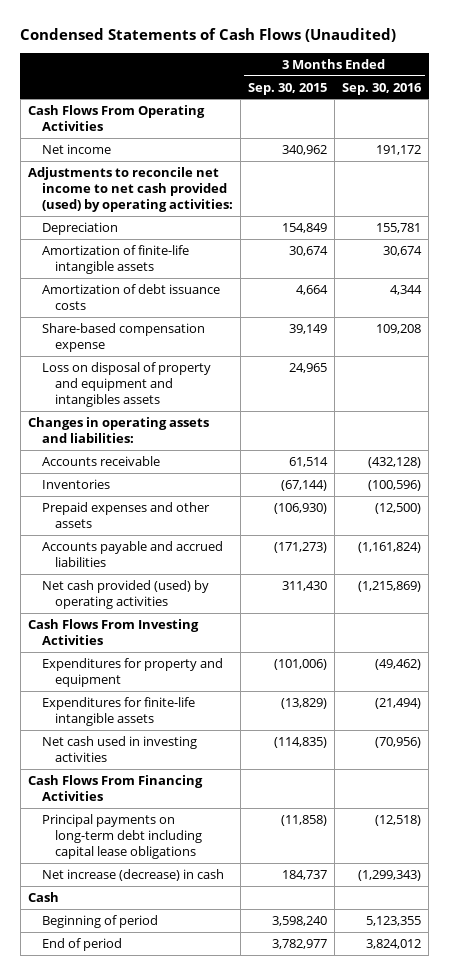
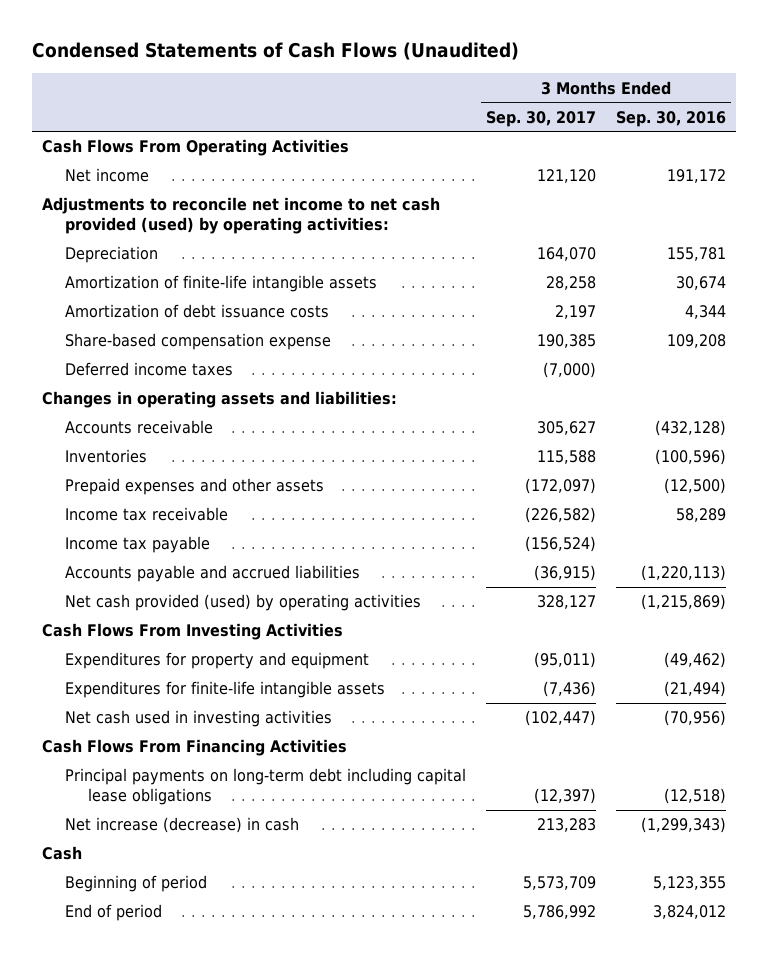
[247,82,327,95] Sep. 30, 2015 -> none
none -> [486,110,597,127] Sep. 30, 2017
[41,361,211,408] Loss on disposal of property and equipment and intangibles assets -> none
none -> [65,362,234,377] Deferred income taxes
none -> [65,507,229,522] Income tax receivable
none -> [65,536,211,554] Income tax payable
[357,541,421,553] (1,161,824) -> [640,565,726,582] (1,220,113)

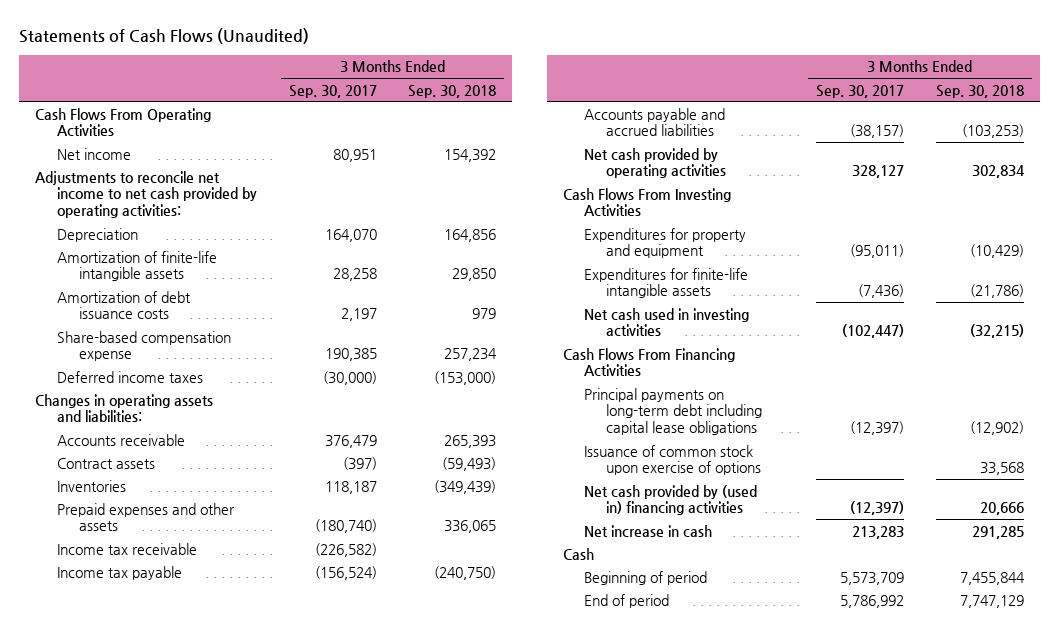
[32,42,520,61] Condensed Statements of Cash Flows (Unaudited) -> [19,27,310,44] Statements of Cash Flows (Unaudited)
[615,110,726,127] Sep. 30, 2016 -> none
none -> [408,84,497,98] Sep. 30, 2018
[537,169,597,184] 121,120 -> [332,148,377,162] 80,951
[42,197,441,235] Adjustments to reconcile net income to net cash provided (used) by operating activities: -> [35,170,258,219] Adjustments to reconcile net income to net cash provided by operating activities:
[543,362,597,379] (7,000) -> [322,370,377,385] (30,000)
[537,421,597,436] 305,627 -> [324,434,377,448] 376,479
none -> [57,457,156,469] Contract assets
[537,450,597,465] 115,588 -> [324,480,377,494] 118,187
[525,478,597,495] (172,097) -> [314,519,377,534] (180,740)
[534,565,597,582] (36,915) -> [850,124,905,139] (38,157)
[65,594,422,612] Net cash provided (used) by operating activities -> [584,147,727,179] Net cash provided by operating activities
none -> [584,444,762,476] Issuance of common stock upon exercise of options
none -> [584,484,758,516] Net cash provided by (used in) financing activities
[65,817,300,834] Net increase (decrease) in cash -> [584,524,713,537] Net increase in cash

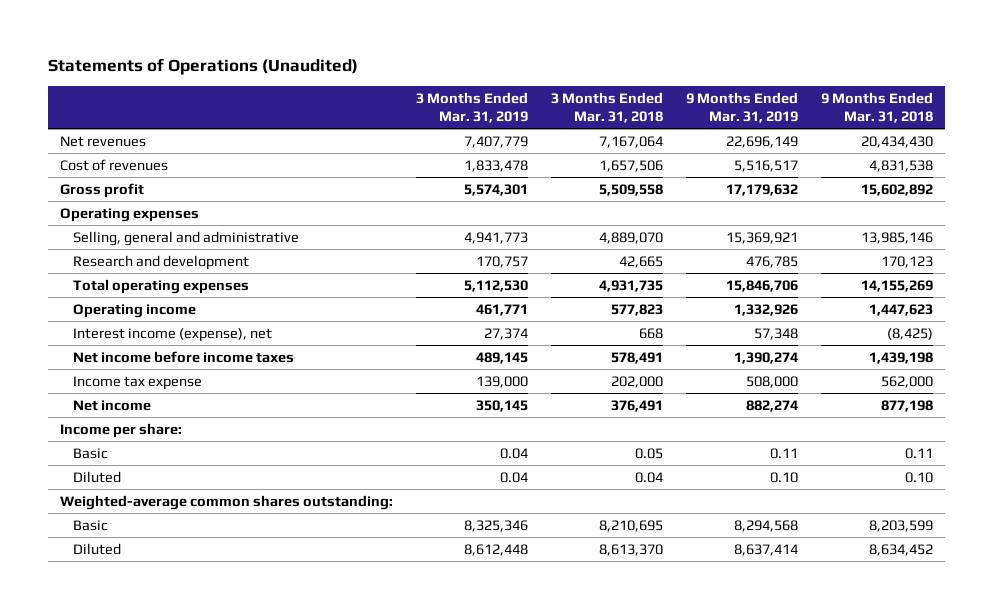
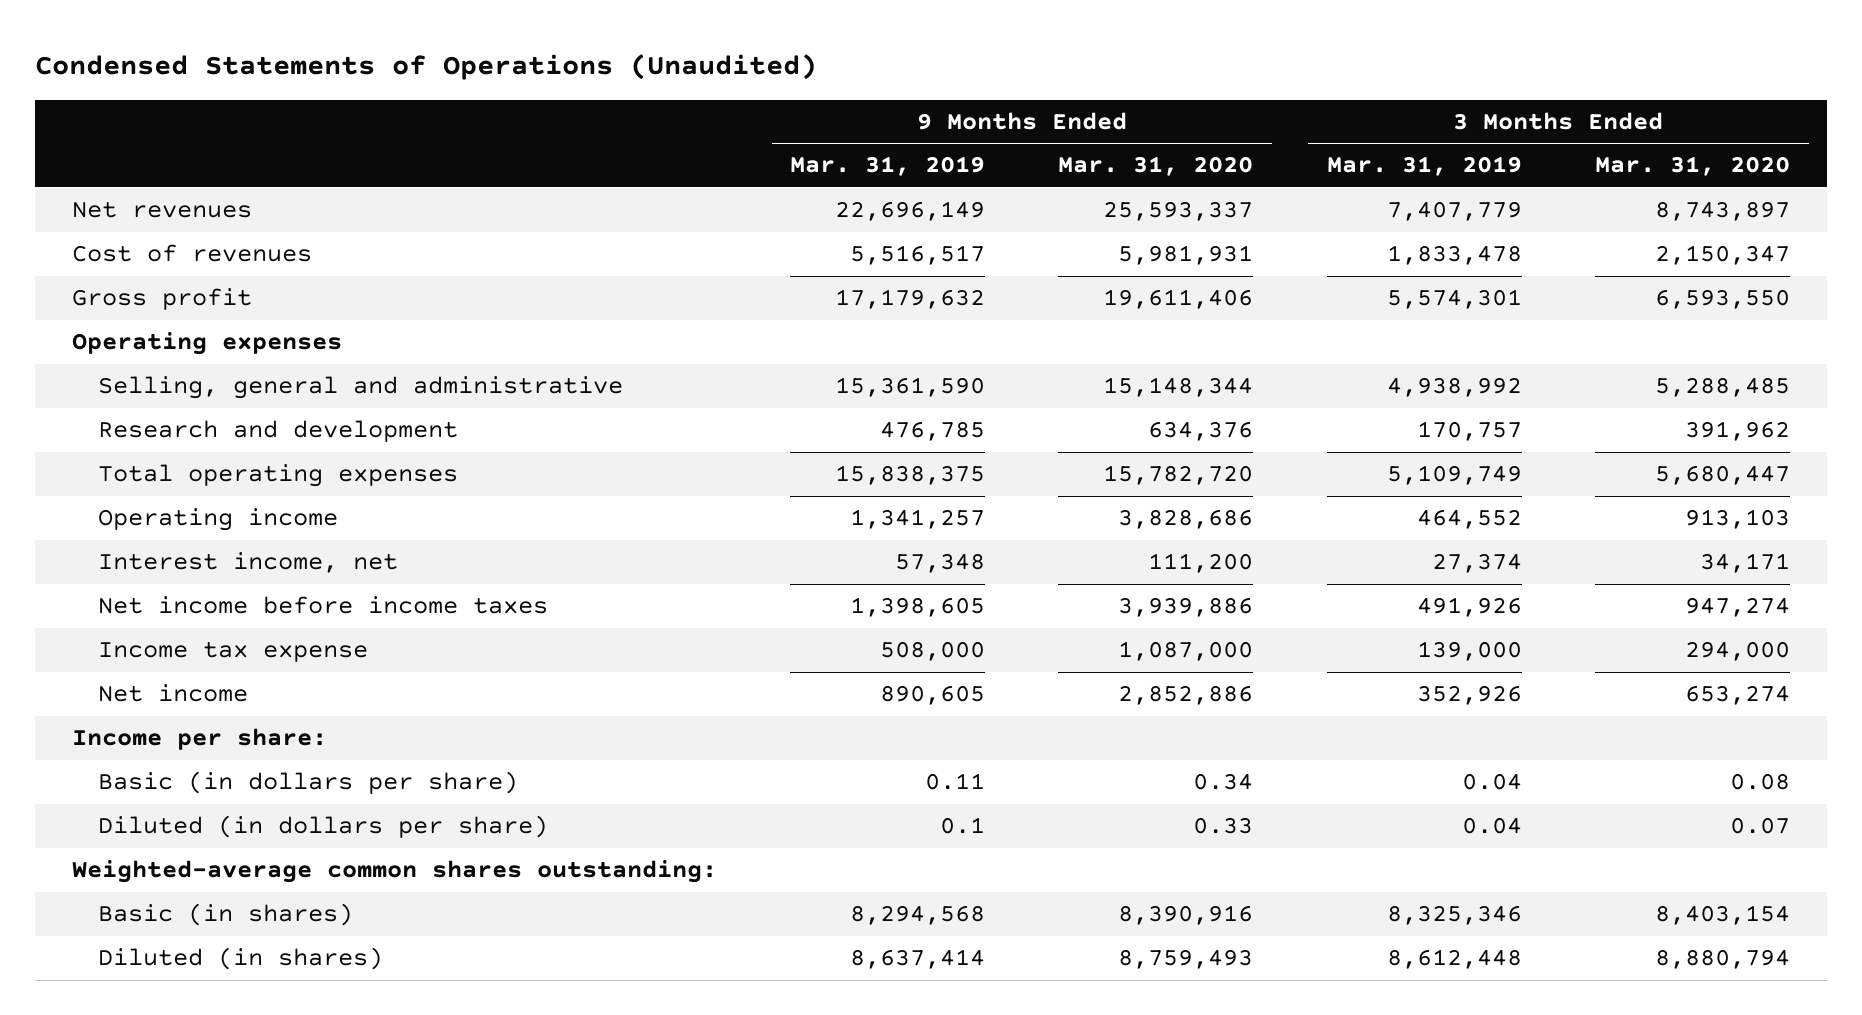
[48,58,359,76] Statements of Operations (Unaudited) -> [34,54,817,81] Condensed Statements of Operations (Unaudited)
[551,91,664,124] 3 Months Ended Mar. 31, 2018 -> none
[821,91,934,124] 9 Months Ended Mar. 31, 2018 -> none
none -> [1058,156,1254,177] Mar. 31, 2020
none -> [1595,156,1791,177] Mar. 31, 2020
[464,231,529,244] 4,941,773 -> [1386,377,1522,398] 4,938,992
[726,231,799,244] 15,369,921 -> [835,377,986,398] 15,361,590
[464,279,529,292] 5,112,530 -> [1386,465,1522,486] 5,109,749
[726,279,799,292] 15,846,706 -> [835,465,986,486] 15,838,375
[476,303,529,316] 461,771 -> [1416,509,1522,530] 464,552
[734,303,799,316] 1,332,926 -> [850,509,986,530] 1,341,257
[72,327,272,342] Interest income (expense), net -> [97,552,398,574] Interest income, net
[476,351,529,364] 489,145 -> [1416,597,1522,618] 491,926
[734,351,799,364] 1,390,274 -> [850,597,986,618] 1,398,605
[476,399,529,412] 350,145 -> [1416,685,1522,706] 352,926
[746,399,799,412] 882,274 -> [880,685,986,706] 890,605
[72,447,108,459] Basic -> [97,771,518,795] Basic (in dollars per share)
[72,470,121,483] Diluted -> [97,815,548,839] Diluted (in dollars per share)
[770,471,799,483] 0.10 -> [940,817,986,835] 0.1
[72,519,108,531] Basic -> [97,903,353,927] Basic (in shares)
[72,542,121,555] Diluted -> [97,947,383,971] Diluted (in shares)

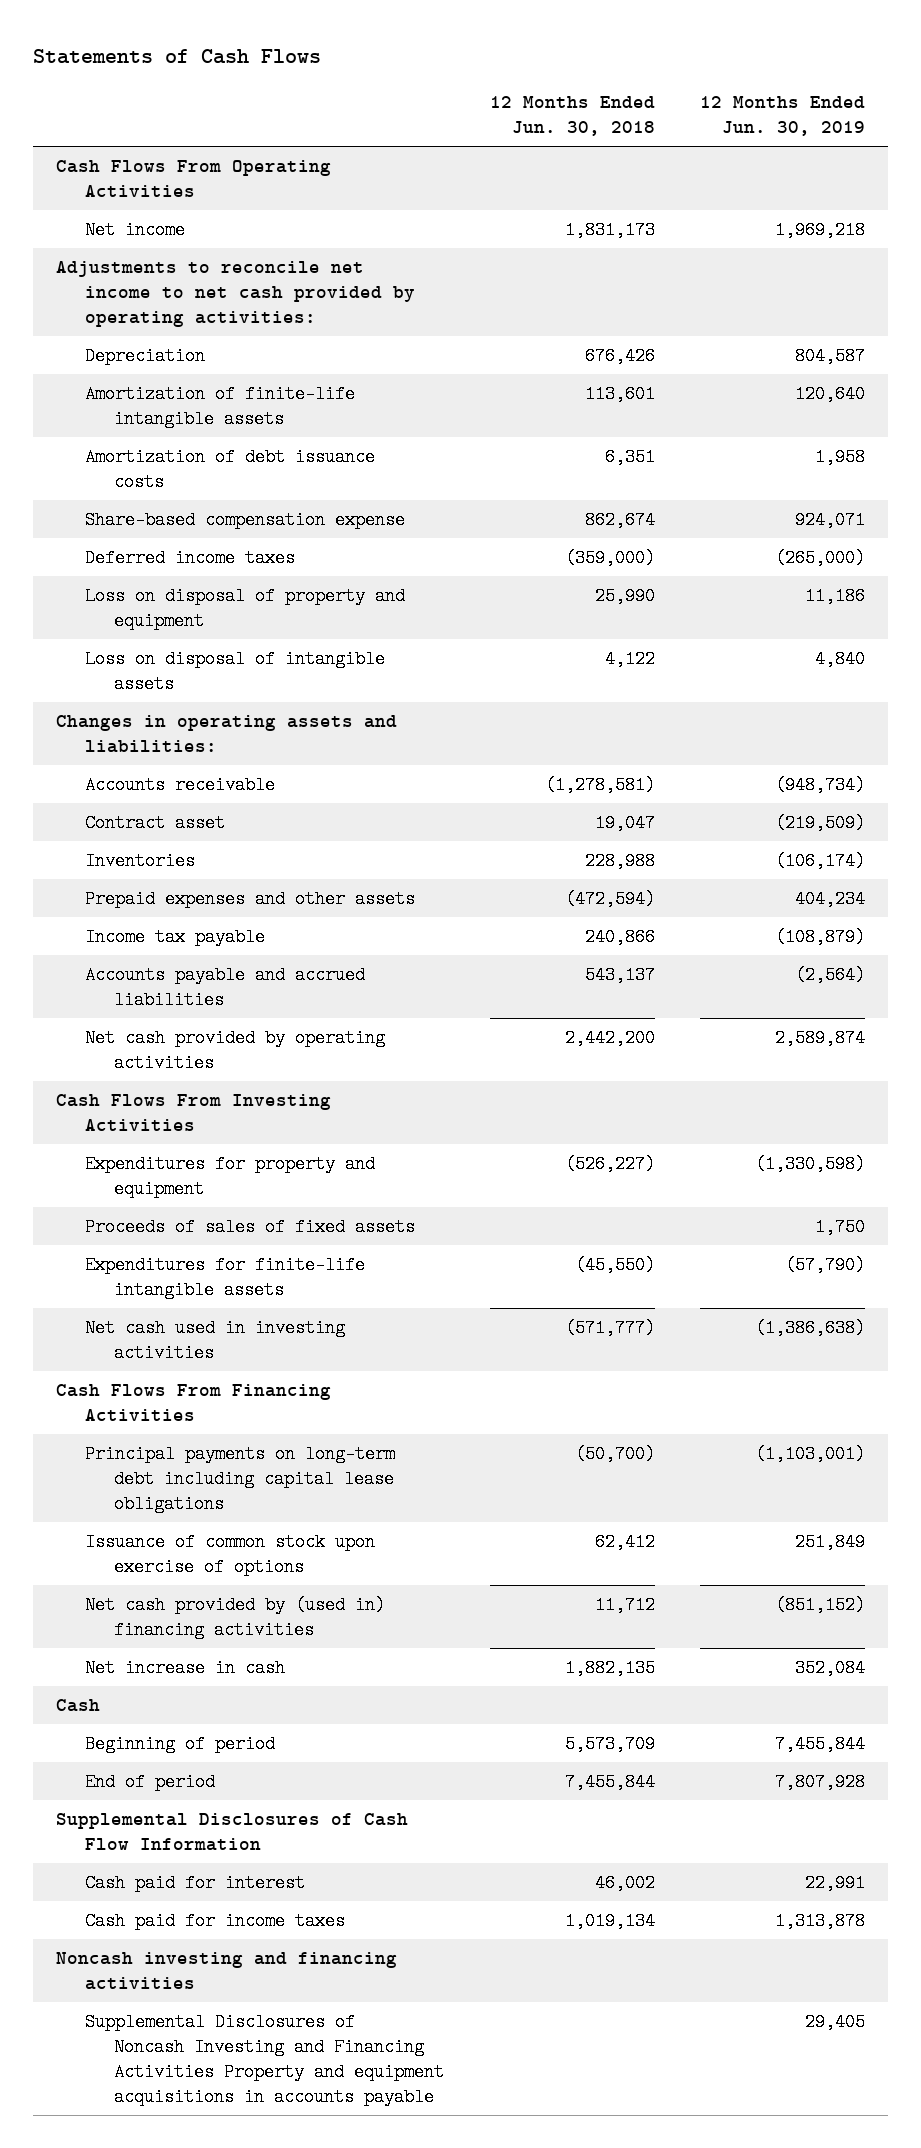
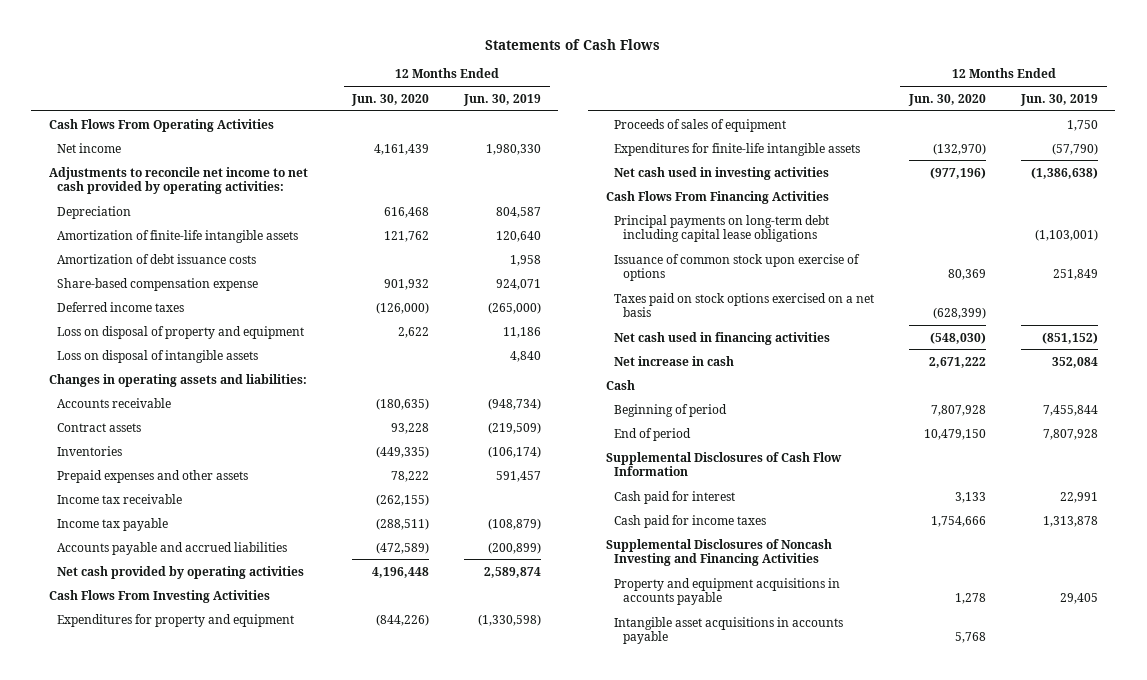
[489,95,655,137] 12 Months Ended Jun. 30, 2018 -> none
none -> [351,93,430,106] Jun. 30, 2020
[775,220,866,239] 1,969,218 -> [486,143,542,155] 1,980,330
[85,813,226,832] Contract asset -> [57,422,142,432] Contract assets
[795,889,866,908] 404,234 -> [496,470,542,482] 591,457
none -> [57,493,183,504] Income tax receivable
[795,965,866,984] (2,564) -> [488,541,542,554] (200,899)
[85,1217,416,1236] Proceeds of sales of fixed assets -> [614,118,787,132] Proceeds of sales of equipment
none -> [614,292,875,318] Taxes paid on stock options exercised on a net basis
[85,1595,386,1640] Net cash provided by (used in) financing activities -> [614,331,831,345] Net cash used in financing activities
[55,1951,397,1991] Noncash investing and financing activities -> [605,538,832,567] Supplemental Disclosures of Noncash Investing and Financing Activities
[85,2012,445,2107] Supplemental Disclosures of Noncash Investing and Financing Activities Property and equipment acquisitions in accounts payable -> [614,577,841,606] Property and equipment acquisitions in accounts payable
none -> [614,616,844,645] Intangible asset acquisitions in accounts payable

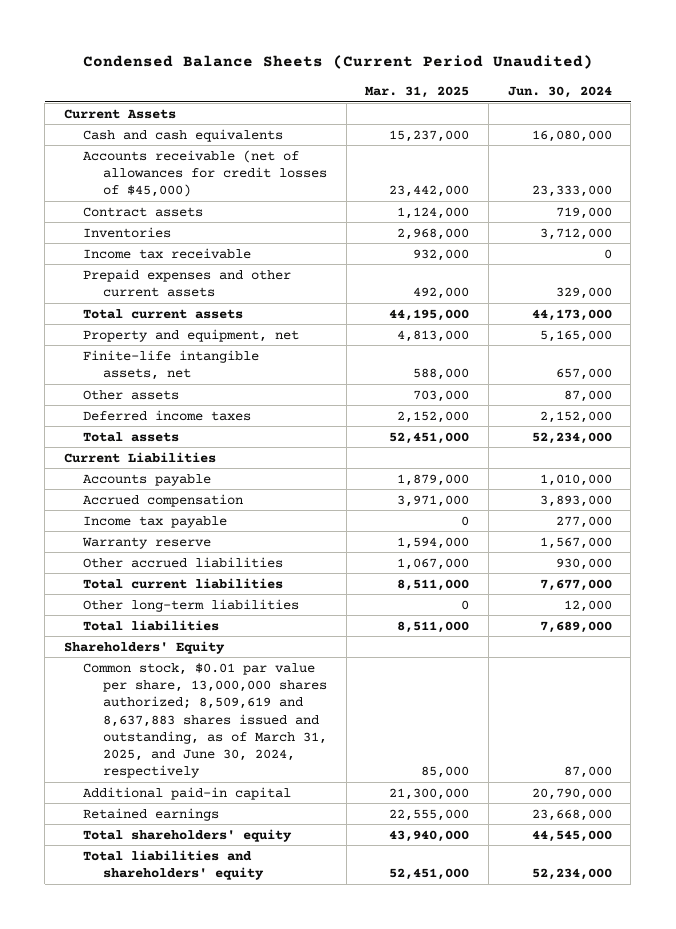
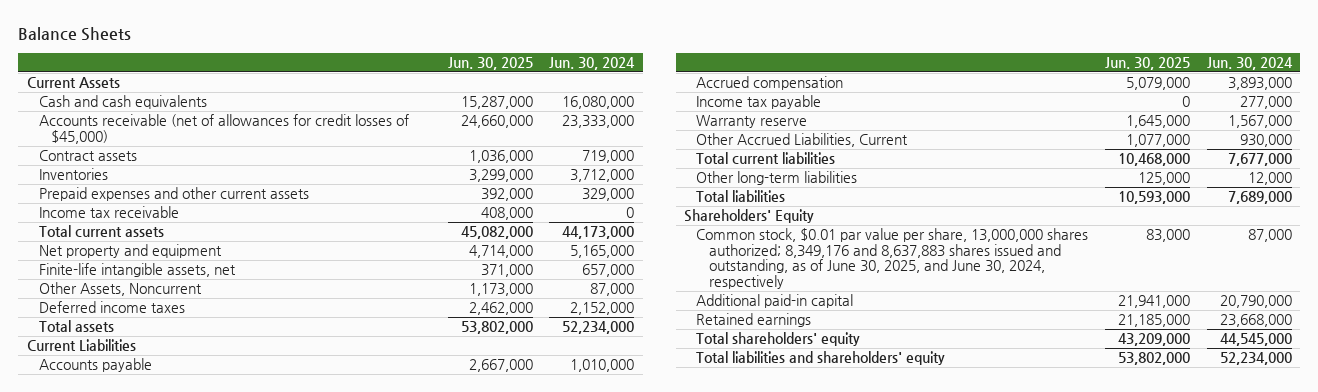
[82,55,593,70] Condensed Balance Sheets (Current Period Unaudited) -> [18,27,132,42] Balance Sheets
[365,86,470,99] Mar. 31, 2025 -> none
none -> [447,56,533,70] Jun. 30, 2025
[83,247,252,259] Income tax receivable -> [38,206,179,219] Income tax receivable
[83,328,300,342] Property and equipment, net -> [38,244,222,259] Net property and equipment
[83,389,180,400] Other assets -> [38,282,202,297] Other Assets, Noncurrent
[83,556,284,568] Other accrued liabilities -> [696,133,909,148] Other Accrued Liabilities, Current
[83,662,327,779] Common stock, $0.01 par value per share, 13,000,000 shares authorized; 8,509,619 and 8,637,883 shares issued and outstanding, as of March 31, 2025, and June 30, 2024, respectively -> [696,228,1089,289] Common stock, $0.01 par value per share, 13,000,000 shares authorized; 8,349,176 and 8,637,883 shares issued and outstanding, as of June 30, 2025, and June 30, 2024, respectively

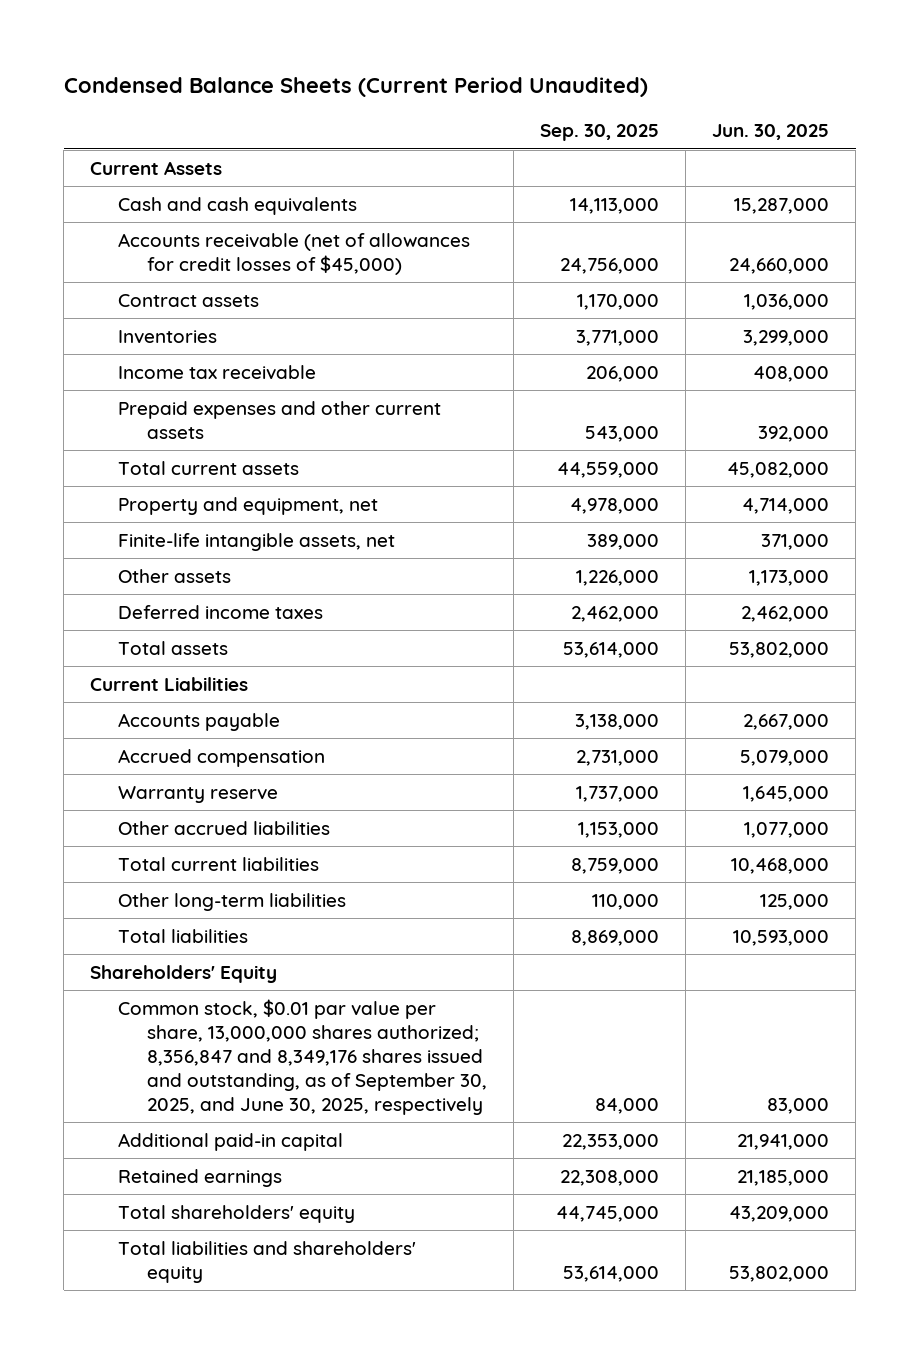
[18,27,132,42] Balance Sheets -> [63,77,648,98] Condensed Balance Sheets (Current Period Unaudited)
[549,56,636,70] Jun. 30, 2024 -> none
none -> [539,124,659,142] Sep. 30, 2025
[38,187,309,202] Prepaid expenses and other current assets -> [118,400,442,439] Prepaid expenses and other current assets
[38,244,222,259] Net property and equipment -> [118,496,379,515] Property and equipment, net
[38,282,202,297] Other Assets, Noncurrent -> [118,568,232,583] Other assets
[696,95,822,110] Income tax payable -> none
[696,133,909,148] Other Accrued Liabilities, Current -> [118,820,331,835] Other accrued liabilities
[696,228,1089,289] Common stock, $0.01 par value per share, 13,000,000 shares authorized; 8,349,176 and 8,637,883 shares issued and outstanding, as of June 30, 2025, and June 30, 2024, respectively -> [118,998,487,1115] Common stock, $0.01 par value per share, 13,000,000 shares authorized; 8,356,847 and 8,349,176 shares issued and outstanding, as of September 30, 2025, and June 30, 2025, respectively

